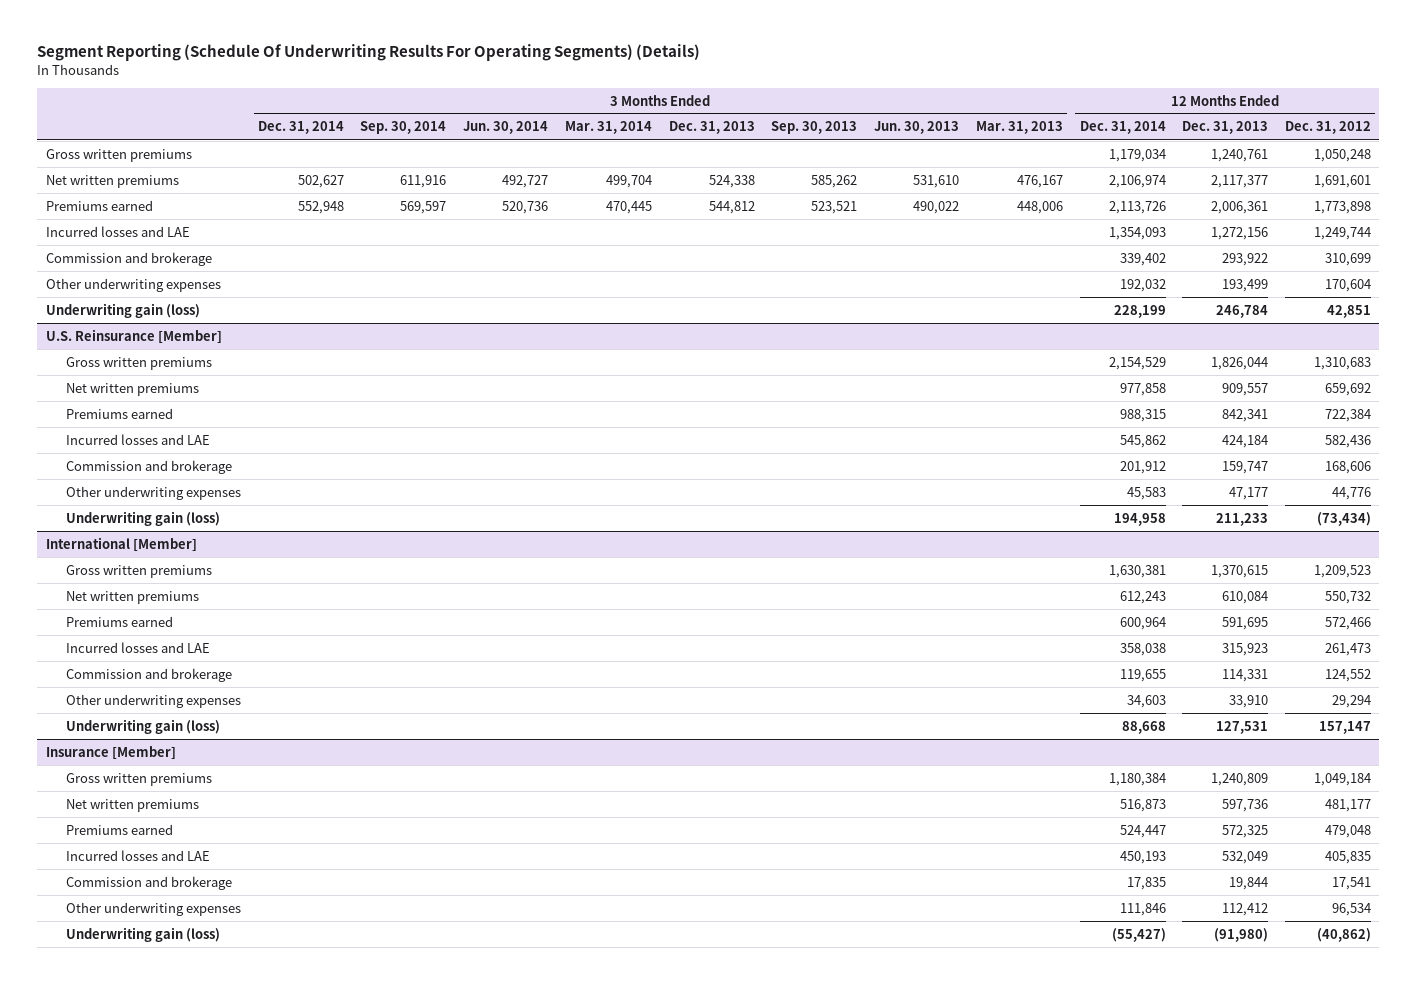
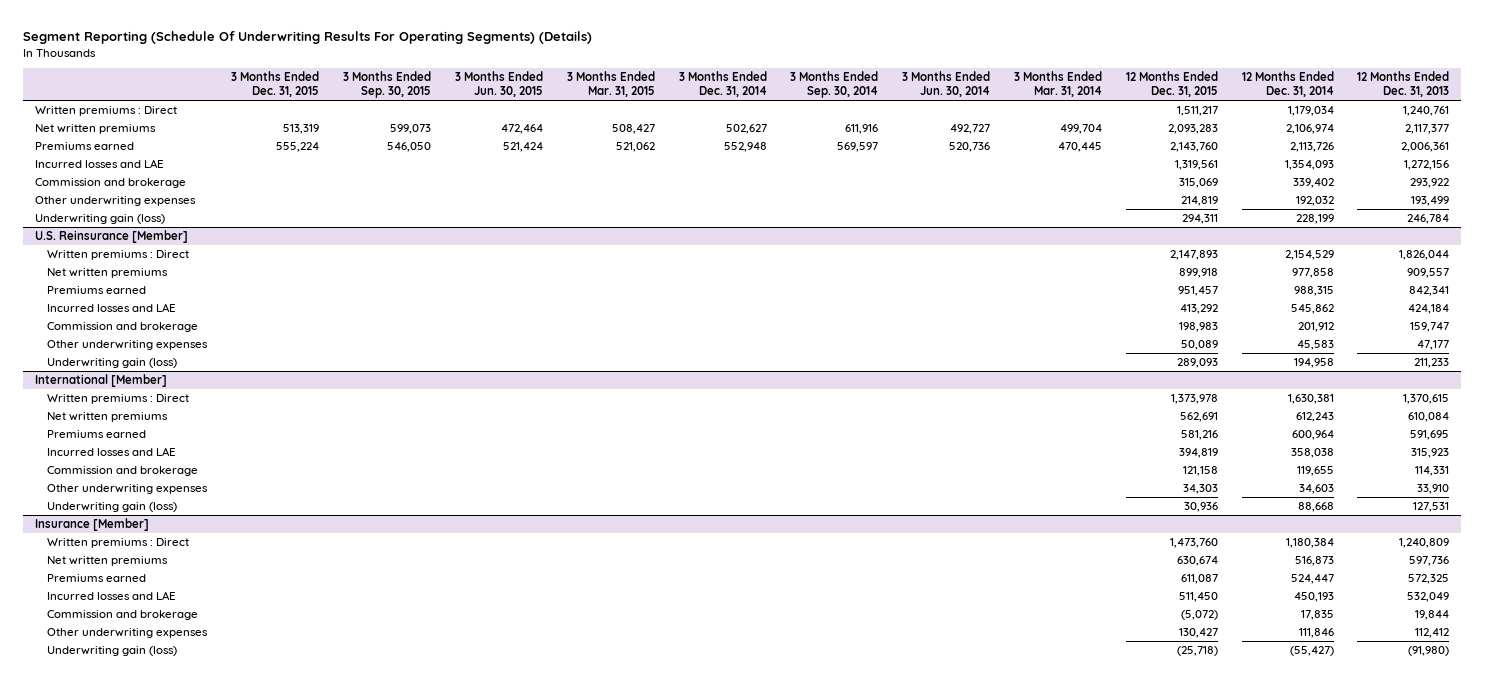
[668,121,755,135] Dec. 31, 2013 -> none
[771,121,858,135] Sep. 30, 2013 -> none
[874,121,960,135] Jun. 30, 2013 -> none
[975,121,1063,135] Mar. 31, 2013 -> none
[1285,121,1372,135] Dec. 31, 2012 -> none
none -> [231,71,320,98] 3 Months Ended Dec. 31, 2015
none -> [343,71,432,99] 3 Months Ended Sep. 30, 2015
none -> [454,71,543,98] 3 Months Ended Jun. 30, 2015
none -> [566,71,655,98] 3 Months Ended Mar. 31, 2015
none -> [1125,71,1218,98] 12 Months Ended Dec. 31, 2015
[45,148,192,162] Gross written premiums -> [35,106,178,117] Written premiums : Direct
[65,356,212,370] Gross written premiums -> [47,250,190,261] Written premiums : Direct
[65,564,212,578] Gross written premiums -> [47,394,190,405] Written premiums : Direct
[65,772,212,786] Gross written premiums -> [47,538,190,549] Written premiums : Direct

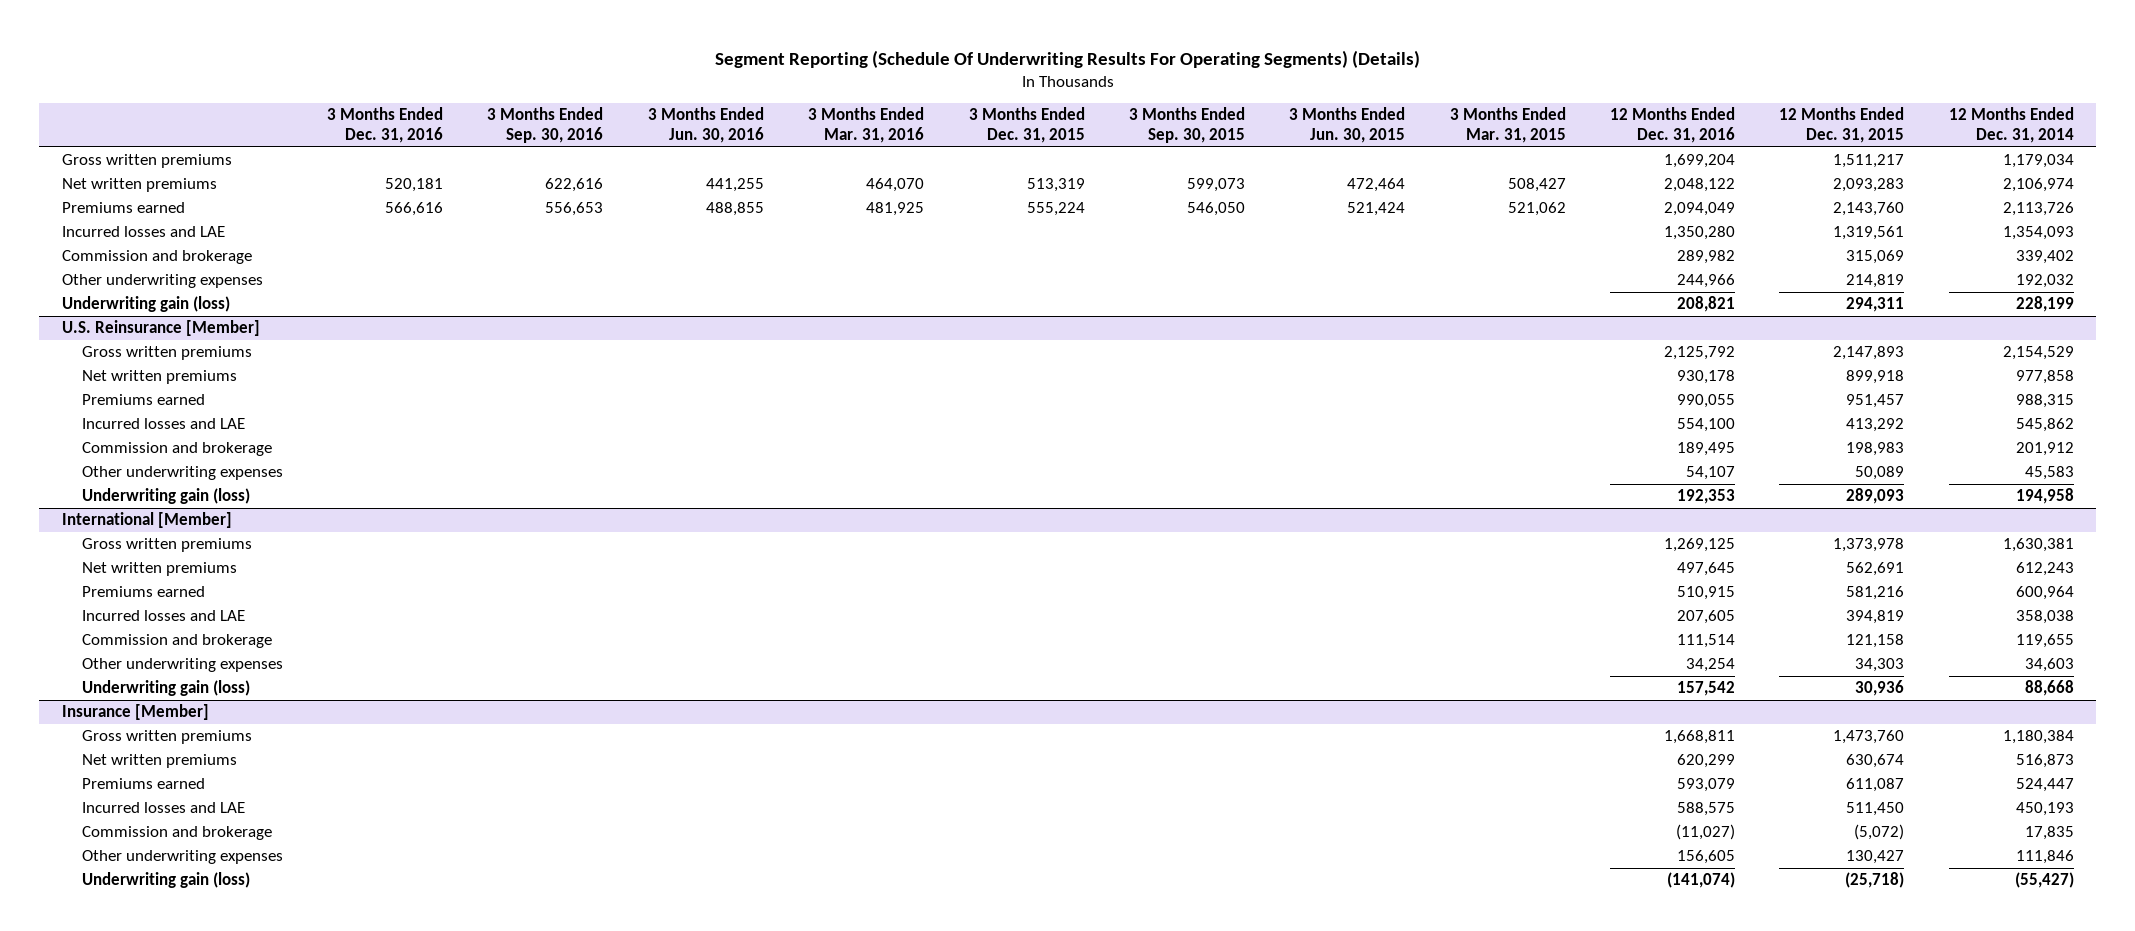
[678,71,767,98] 3 Months Ended Dec. 31, 2014 -> none
[790,71,879,99] 3 Months Ended Sep. 30, 2014 -> none
[902,71,991,98] 3 Months Ended Jun. 30, 2014 -> none
[1013,71,1102,98] 3 Months Ended Mar. 31, 2014 -> none
[1357,71,1450,98] 12 Months Ended Dec. 31, 2013 -> none
none -> [327,107,444,143] 3 Months Ended Dec. 31, 2016
none -> [487,107,604,143] 3 Months Ended Sep. 30, 2016
none -> [647,107,764,143] 3 Months Ended Jun. 30, 2016
none -> [808,107,925,143] 3 Months Ended Mar. 31, 2016
none -> [1610,107,1736,143] 12 Months Ended Dec. 31, 2016
[35,106,178,117] Written premiums : Direct -> [61,154,232,169] Gross written premiums
[47,250,190,261] Written premiums : Direct -> [81,346,252,361] Gross written premiums
[47,394,190,405] Written premiums : Direct -> [81,538,252,553] Gross written premiums
[47,538,190,549] Written premiums : Direct -> [81,730,252,745] Gross written premiums

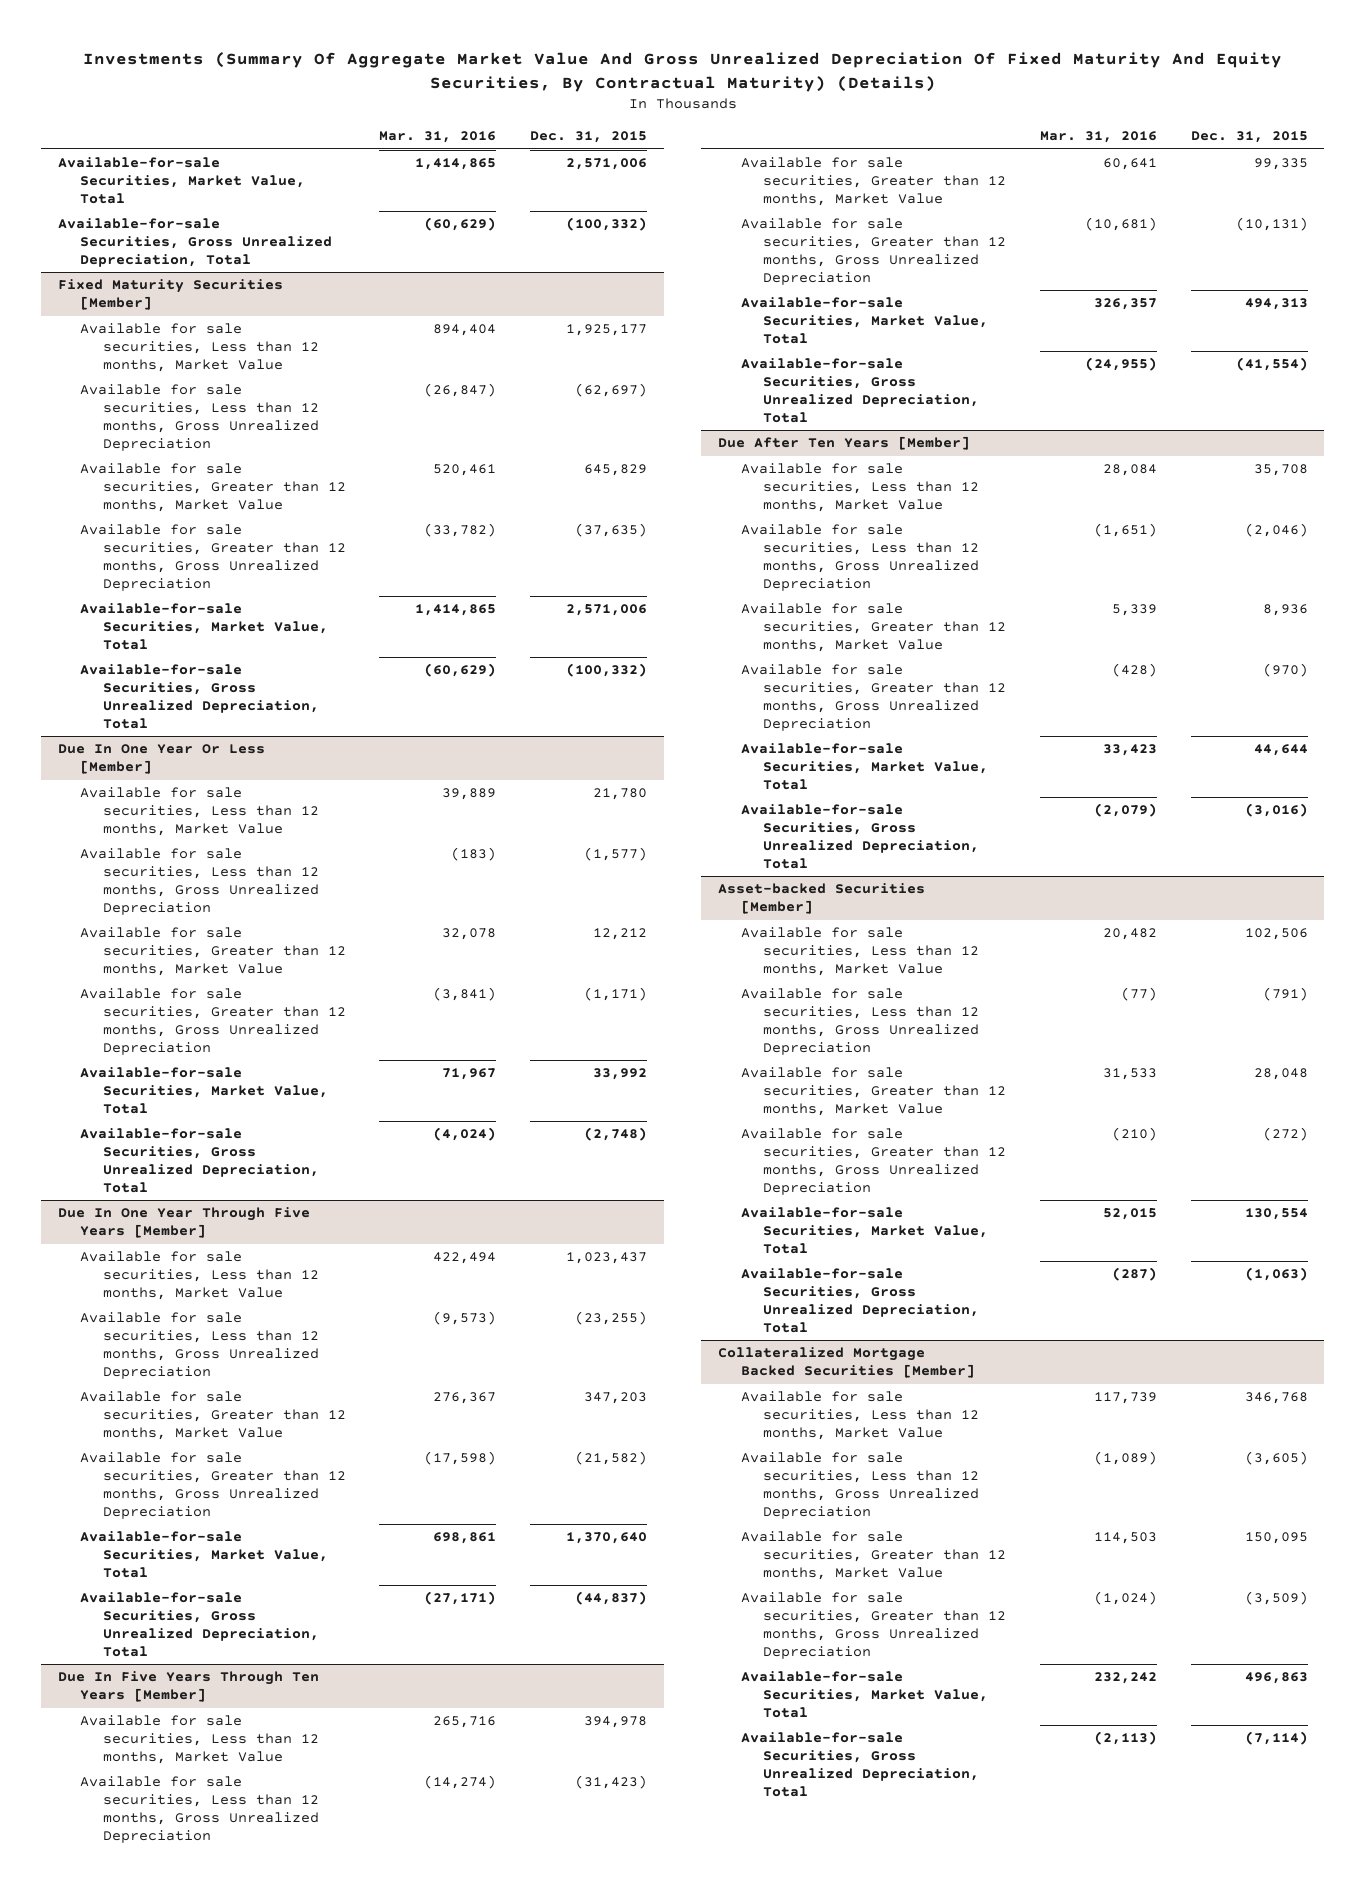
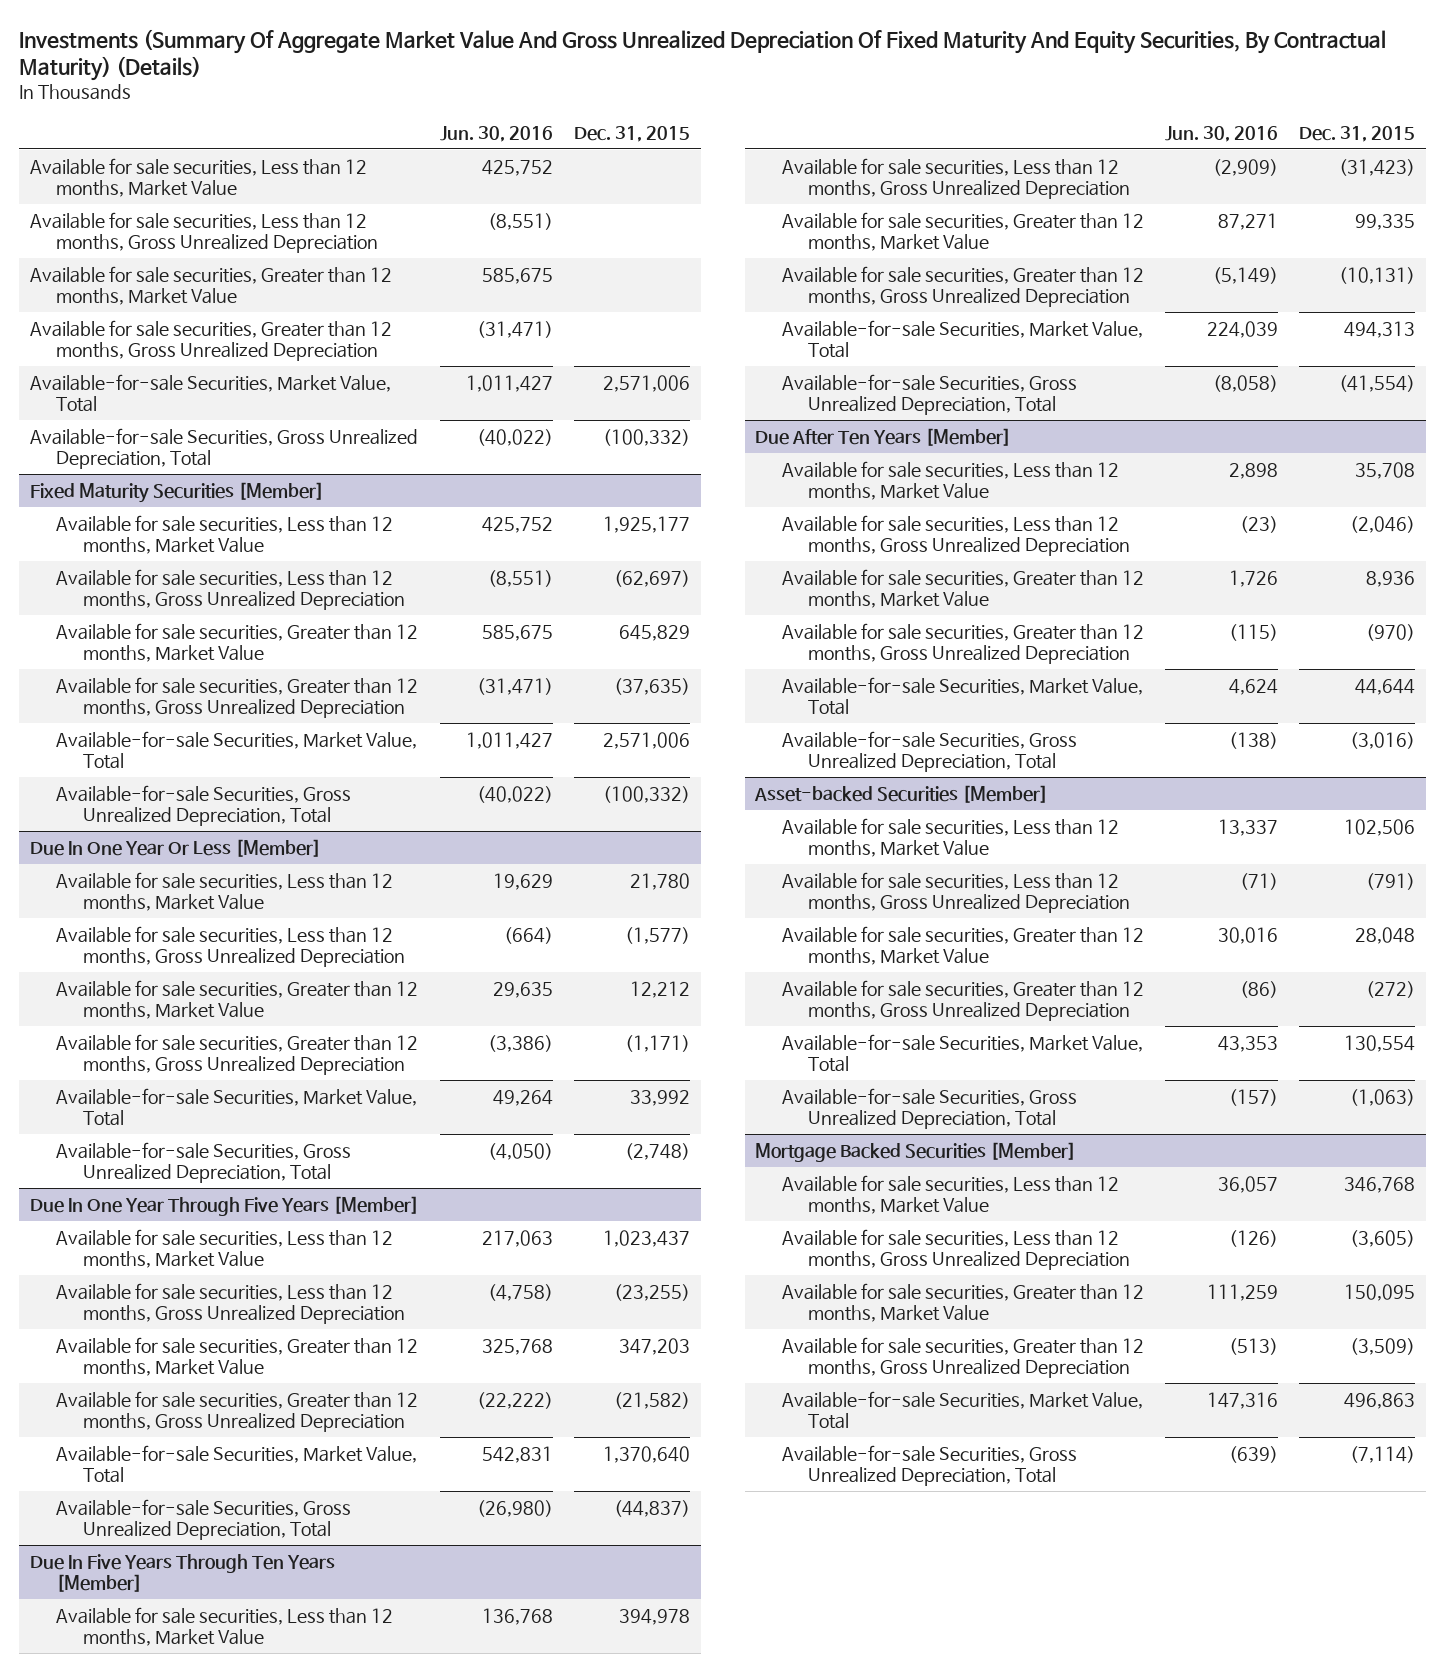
[379,131,497,144] Mar. 31, 2016 -> none
none -> [439,125,553,142] Jun. 30, 2016
none -> [29,157,367,198] Available for sale securities, Less than 12 months, Market Value
none -> [29,211,379,254] Available for sale securities, Less than 12 months, Gross Unrealized Depreciation
none -> [29,265,392,306] Available for sale securities, Greater than 12 months, Market Value
none -> [29,319,392,362] Available for sale securities, Greater than 12 months, Gross Unrealized Depreciation
[718,1347,975,1379] Collateralized Mortgage Backed Securities [Member] -> [755,1141,1077,1162] Mortgage Backed Securities [Member]

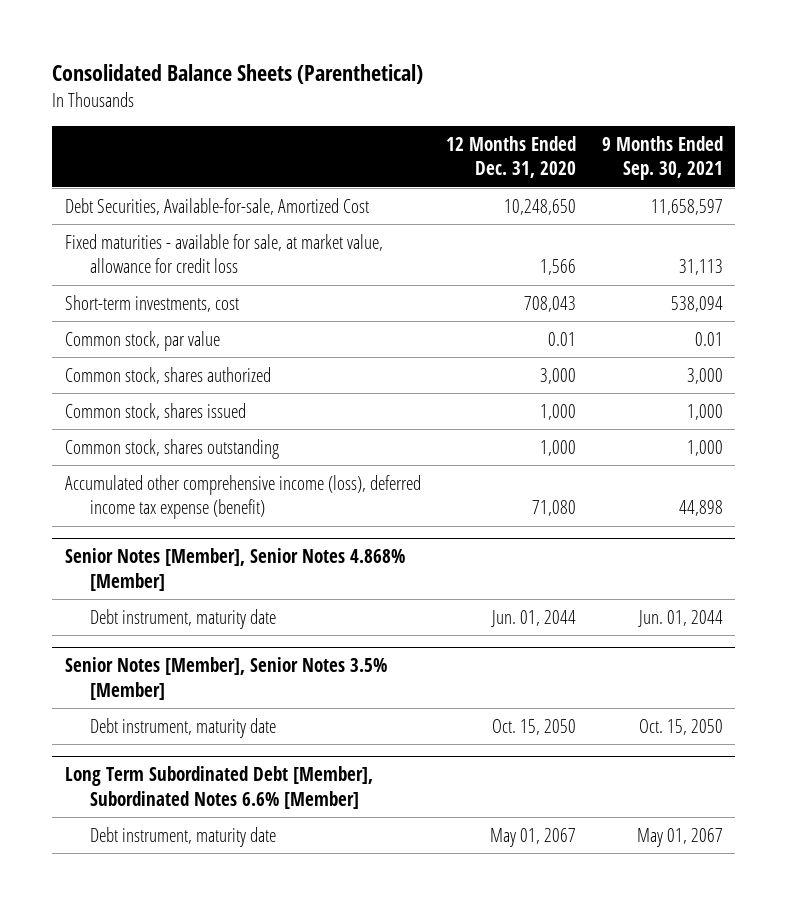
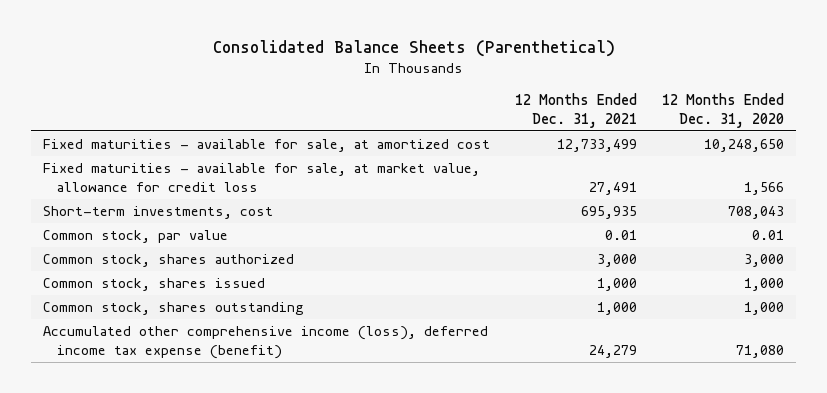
[601,135,723,181] 9 Months Ended Sep. 30, 2021 -> none
none -> [515,92,638,128] 12 Months Ended Dec. 31, 2021
[64,197,369,215] Debt Securities, Available-for-sale, Amortized Cost -> [43,139,491,153] Fixed maturities - available for sale, at amortized cost
[64,548,405,591] Senior Notes [Member], Senior Notes 4.868% [Member] -> none
[90,608,277,629] Debt instrument, maturity date -> none
[64,657,387,700] Senior Notes [Member], Senior Notes 3.5% [Member] -> none
[90,717,277,738] Debt instrument, maturity date -> none
[64,766,373,809] Long Term Subordinated Debt [Member], Subordinated Notes 6.6% [Member] -> none
[90,826,277,847] Debt instrument, maturity date -> none

